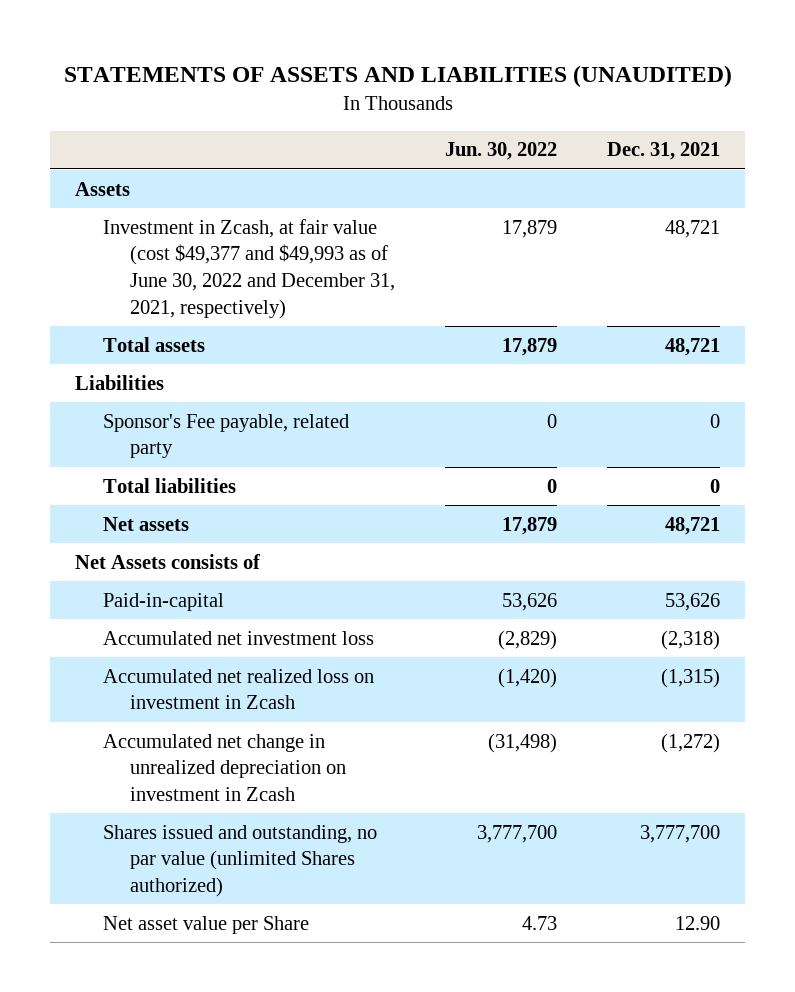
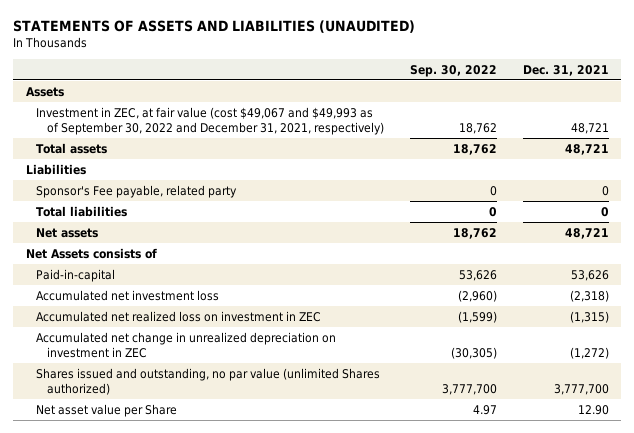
[445,142,558,161] Jun. 30, 2022 -> none
none -> [409,64,497,77] Sep. 30, 2022
[102,218,396,319] Investment in Zcash, at fair value (cost $49,377 and $49,993 as of June 30, 2022 and December 31, 2021, respectively) -> [36,106,385,136] Investment in ZEC, at fair value (cost $49,067 and $49,993 as of September 30, 2022 and December 31, 2021, respectively)
[102,668,374,710] Accumulated net realized loss on investment in Zcash -> [36,310,322,322] Accumulated net realized loss on investment in ZEC
[102,733,347,801] Accumulated net change in unrealized depreciation on investment in Zcash -> [36,331,337,359] Accumulated net change in unrealized depreciation on investment in ZEC

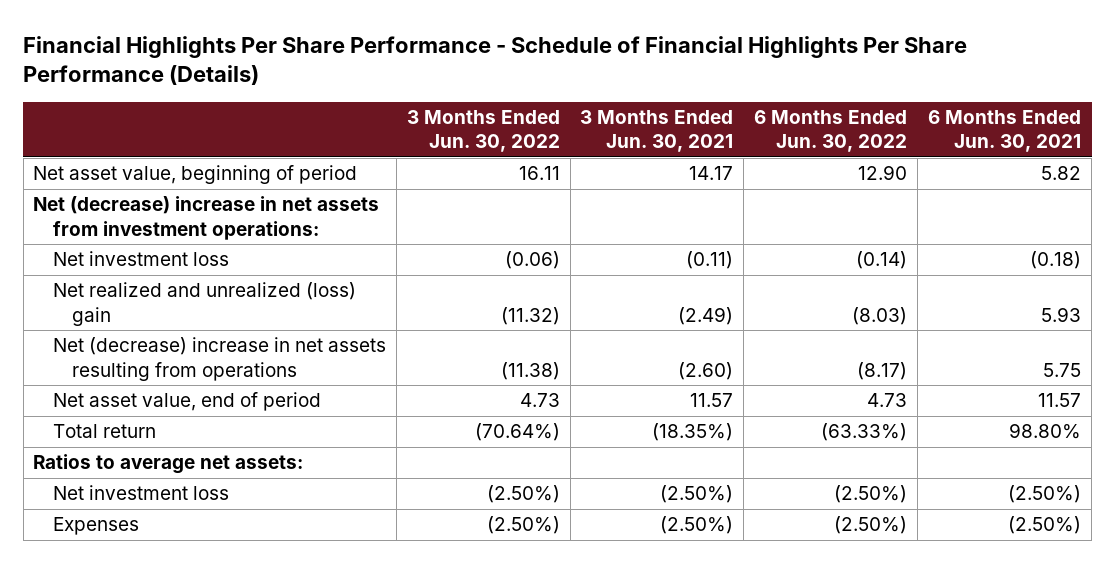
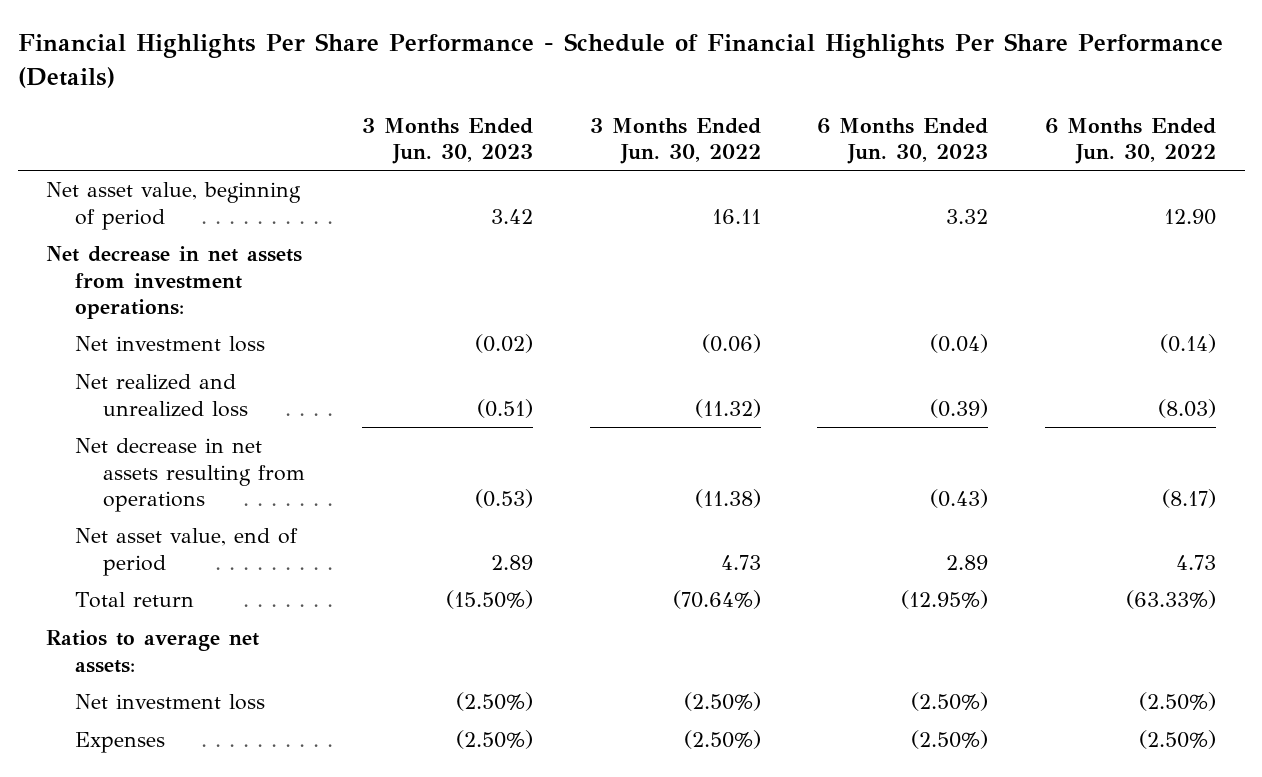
[580,110,734,153] 3 Months Ended Jun. 30, 2021 -> none
[928,110,1082,153] 6 Months Ended Jun. 30, 2021 -> none
none -> [361,117,533,164] 3 Months Ended Jun. 30, 2023
none -> [817,117,989,164] 6 Months Ended Jun. 30, 2023
[33,196,380,240] Net (decrease) increase in net assets from investment operations: -> [46,246,303,319] Net decrease in net assets from investment operations:
[52,282,356,326] Net realized and unrealized (loss) gain -> [74,374,249,417] Net realized and unrealized loss
[52,337,386,381] Net (decrease) increase in net assets resulting from operations -> [74,438,306,512] Net decrease in net assets resulting from operations

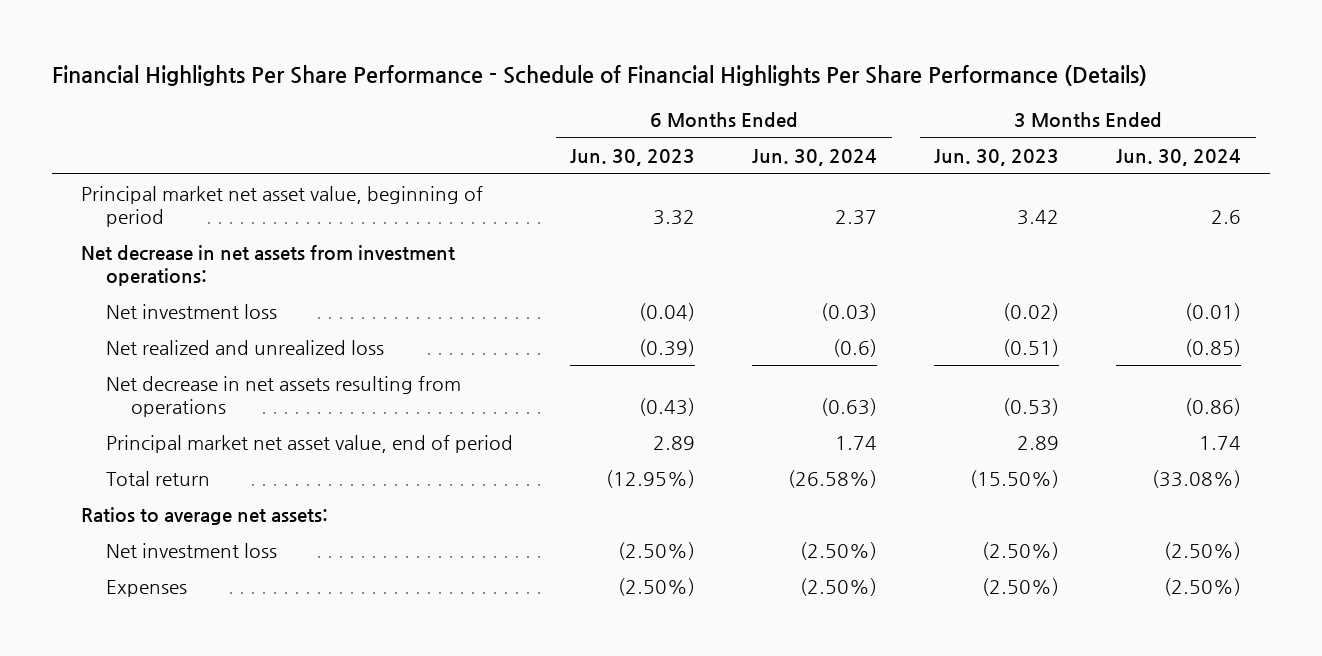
[589,117,761,164] 3 Months Ended Jun. 30, 2022 -> none
[1045,117,1217,164] 6 Months Ended Jun. 30, 2022 -> none
none -> [752,149,878,167] Jun. 30, 2024
none -> [1116,149,1242,167] Jun. 30, 2024
[46,182,302,230] Net asset value, beginning of period -> [80,185,483,227] Principal market net asset value, beginning of period
[74,528,298,576] Net asset value, end of period -> [106,434,514,453] Principal market net asset value, end of period

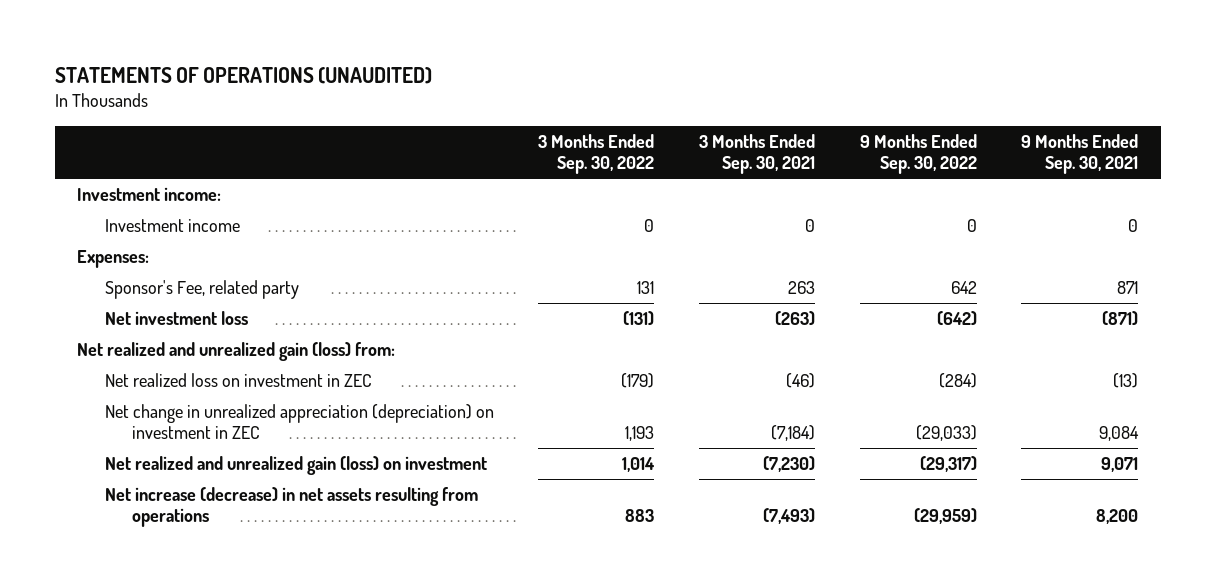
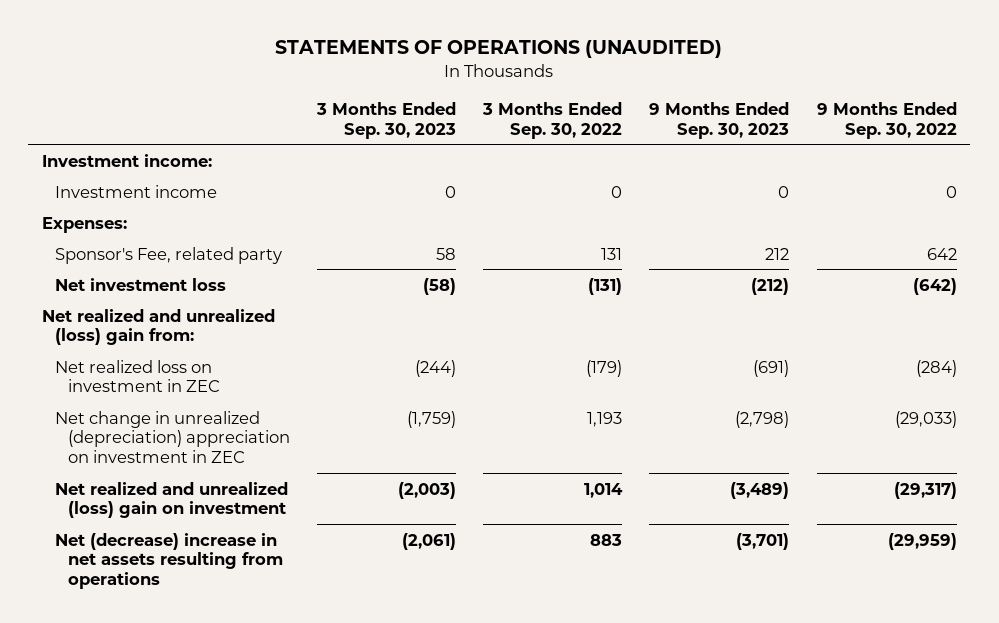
[698,133,815,175] 3 Months Ended Sep. 30, 2021 -> none
[1021,133,1139,175] 9 Months Ended Sep. 30, 2021 -> none
none -> [316,101,457,139] 3 Months Ended Sep. 30, 2023
none -> [649,101,790,139] 9 Months Ended Sep. 30, 2023
[76,342,395,362] Net realized and unrealized gain (loss) from: -> [42,308,276,346] Net realized and unrealized (loss) gain from:
[104,404,494,440] Net change in unrealized appreciation (depreciation) on investment in ZEC -> [55,410,290,463] Net change in unrealized (depreciation) appreciation on investment in ZEC
[104,456,487,476] Net realized and unrealized gain (loss) on investment -> [55,481,289,519] Net realized and unrealized (loss) gain on investment
[104,487,478,528] Net increase (decrease) in net assets resulting from operations -> [55,532,283,589] Net (decrease) increase in net assets resulting from operations

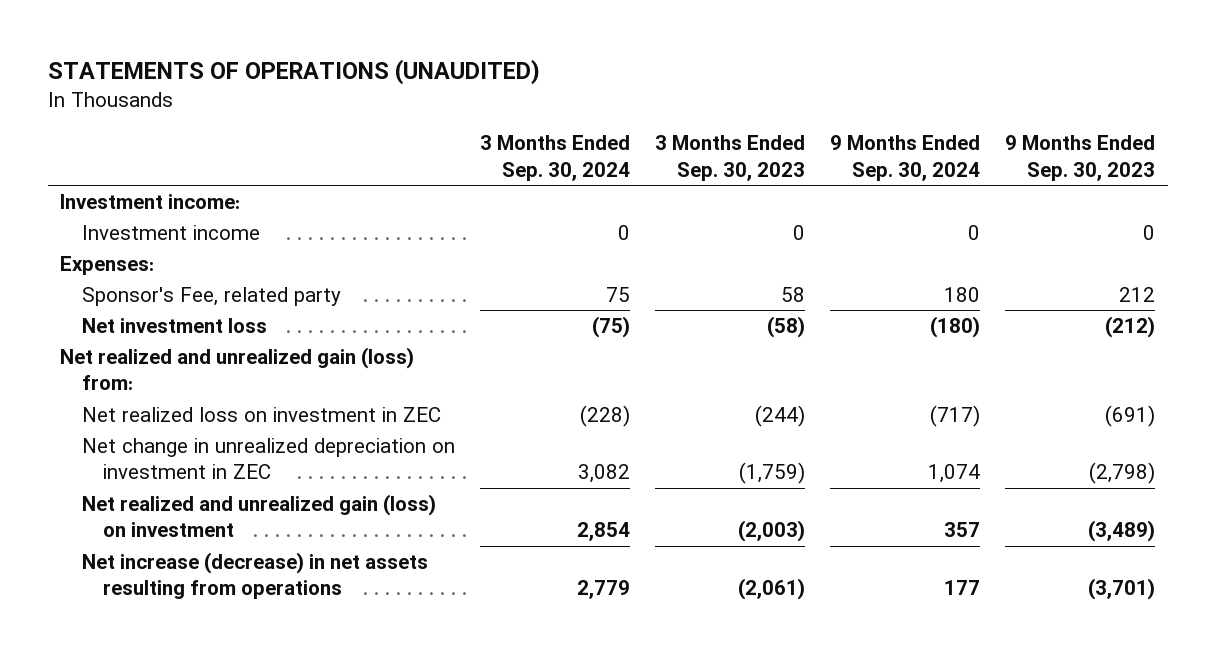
[482,101,623,139] 3 Months Ended Sep. 30, 2022 -> none
[816,101,957,139] 9 Months Ended Sep. 30, 2022 -> none
none -> [479,135,630,181] 3 Months Ended Sep. 30, 2024
none -> [830,135,981,181] 9 Months Ended Sep. 30, 2024
[42,308,276,346] Net realized and unrealized (loss) gain from: -> [60,346,415,391] Net realized and unrealized gain (loss) from:
[55,410,290,463] Net change in unrealized (depreciation) appreciation on investment in ZEC -> [81,437,455,480] Net change in unrealized depreciation on investment in ZEC
[55,481,289,519] Net realized and unrealized (loss) gain on investment -> [81,493,436,538] Net realized and unrealized gain (loss) on investment
[55,532,283,589] Net (decrease) increase in net assets resulting from operations -> [81,551,428,600] Net increase (decrease) in net assets resulting from operations

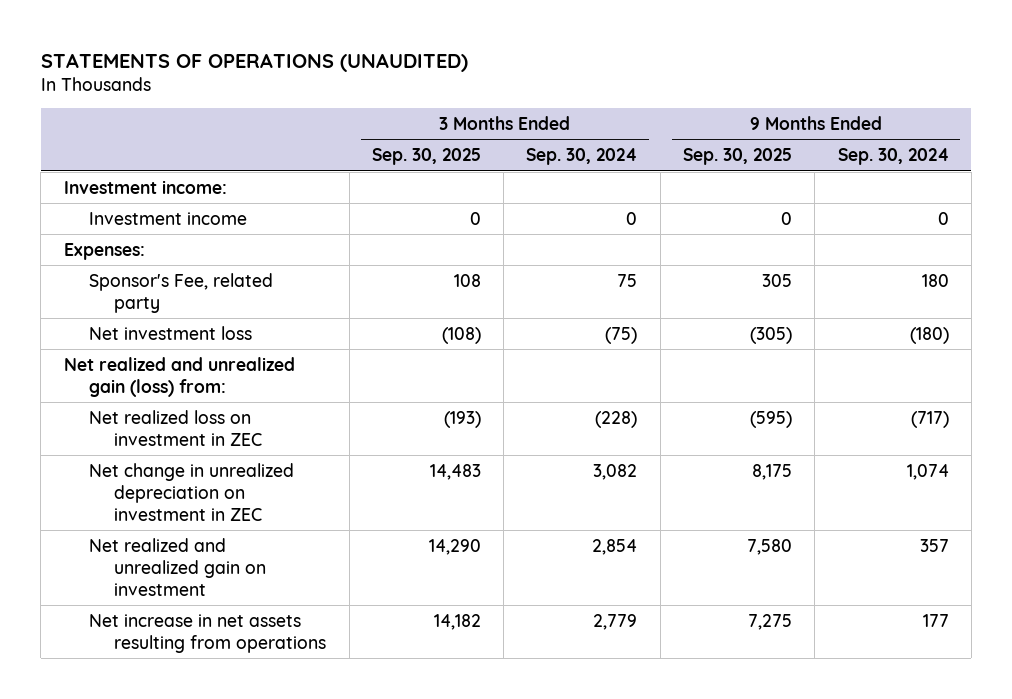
[654,135,805,181] 3 Months Ended Sep. 30, 2023 -> none
[1005,135,1156,181] 9 Months Ended Sep. 30, 2023 -> none
none -> [371,148,481,166] Sep. 30, 2025
none -> [683,148,793,166] Sep. 30, 2025
[81,493,436,538] Net realized and unrealized gain (loss) on investment -> [89,537,267,596] Net realized and unrealized gain on investment
[81,551,428,600] Net increase (decrease) in net assets resulting from operations -> [89,613,327,653] Net increase in net assets resulting from operations

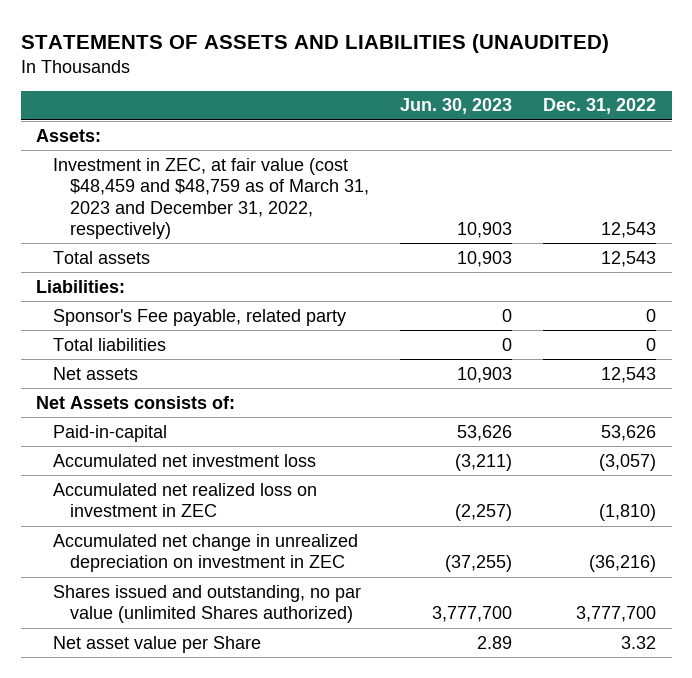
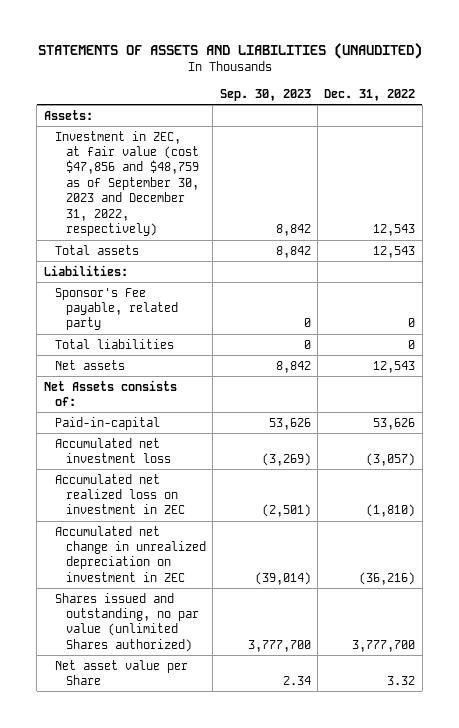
[400,98,513,115] Jun. 30, 2023 -> none
none -> [219,88,311,101] Sep. 30, 2023
[53,157,370,239] Investment in ZEC, at fair value (cost $48,459 and $48,759 as of March 31, 2023 and December 31, 2022, respectively) -> [54,130,199,237] Investment in ZEC, at fair value (cost $47,856 and $48,759 as of September 30, 2023 and December 31, 2022, respectively)

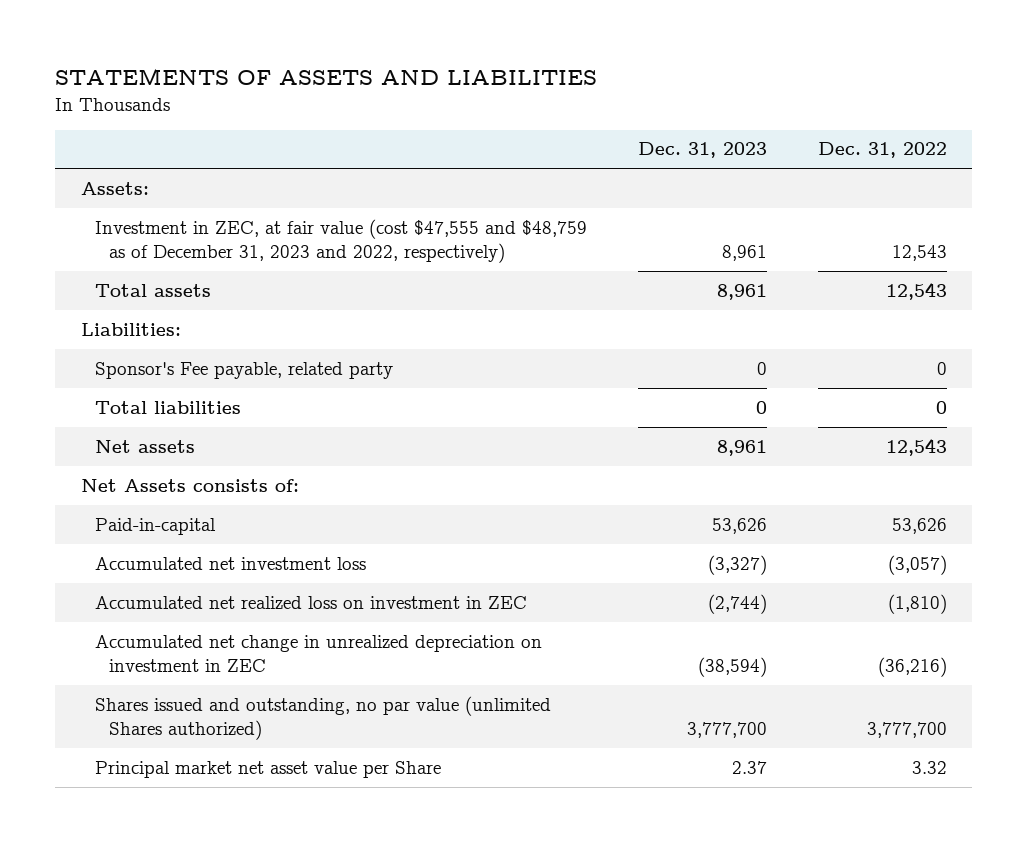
[37,43,422,60] STATEMENTS OF ASSETS AND LIABILITIES (UNAUDITED) -> [55,67,598,85] STATEMENTS OF ASSETS AND LIABILITIES
[219,88,311,101] Sep. 30, 2023 -> none
none -> [637,142,767,159] Dec. 31, 2023
[54,130,199,237] Investment in ZEC, at fair value (cost $47,856 and $48,759 as of September 30, 2023 and December 31, 2022, respectively) -> [94,218,587,264] Investment in ZEC, at fair value (cost $47,555 and $48,759 as of December 31, 2023 and 2022, respectively)
[54,659,188,686] Net asset value per Share -> [94,760,441,778] Principal market net asset value per Share

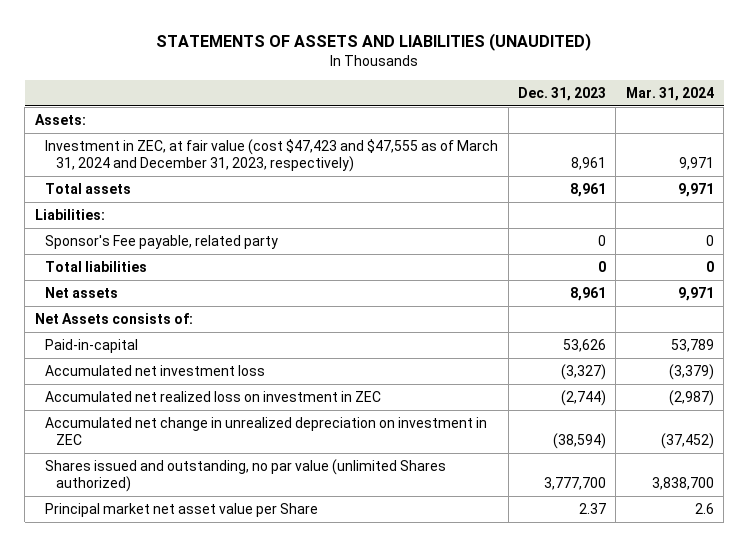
[55,67,598,85] STATEMENTS OF ASSETS AND LIABILITIES -> [156,32,592,51] STATEMENTS OF ASSETS AND LIABILITIES (UNAUDITED)
[817,142,947,159] Dec. 31, 2022 -> none
none -> [625,86,714,101] Mar. 31, 2024
[94,218,587,264] Investment in ZEC, at fair value (cost $47,555 and $48,759 as of December 31, 2023 and 2022, respectively) -> [45,138,499,172] Investment in ZEC, at fair value (cost $47,423 and $47,555 as of March 31, 2024 and December 31, 2023, respectively)

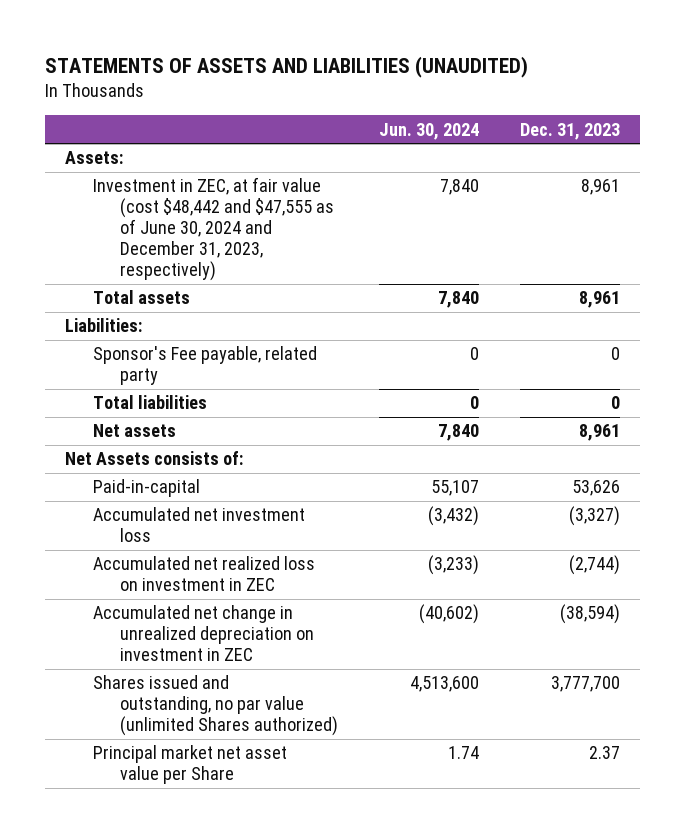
[625,86,714,101] Mar. 31, 2024 -> none
none -> [378,122,479,140] Jun. 30, 2024
[45,138,499,172] Investment in ZEC, at fair value (cost $47,423 and $47,555 as of March 31, 2024 and December 31, 2023, respectively) -> [92,177,335,282] Investment in ZEC, at fair value (cost $48,442 and $47,555 as of June 30, 2024 and December 31, 2023, respectively)

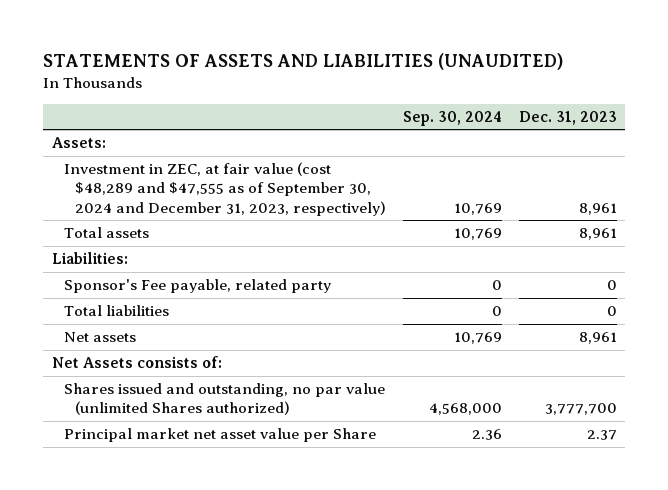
[378,122,479,140] Jun. 30, 2024 -> none
none -> [403,110,503,126] Sep. 30, 2024
[92,177,335,282] Investment in ZEC, at fair value (cost $48,442 and $47,555 as of June 30, 2024 and December 31, 2023, respectively) -> [63,162,387,216] Investment in ZEC, at fair value (cost $48,289 and $47,555 as of September 30, 2024 and December 31, 2023, respectively)
[92,479,200,498] Paid-in-capital -> none
[92,507,305,543] Accumulated net investment loss -> none
[92,556,315,592] Accumulated net realized loss on investment in ZEC -> none
[92,605,315,662] Accumulated net change in unrealized depreciation on investment in ZEC -> none

